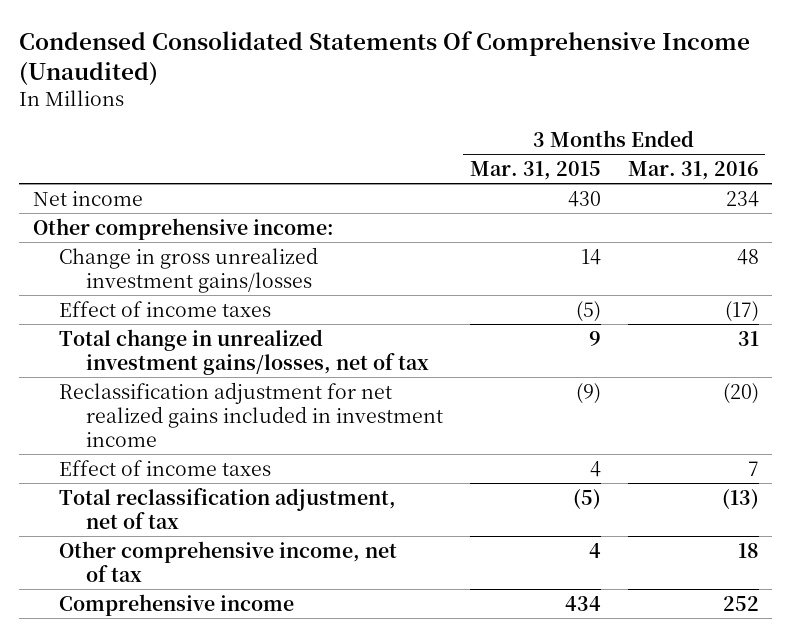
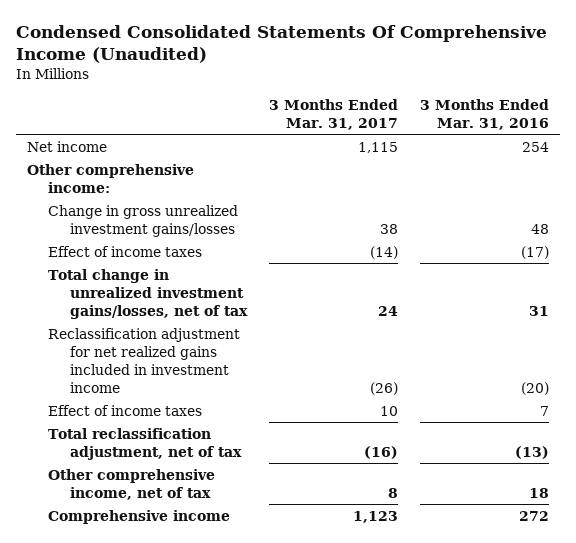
[469,160,601,180] Mar. 31, 2015 -> none
none -> [269,98,399,130] 3 Months Ended Mar. 31, 2017
[725,190,759,207] 234 -> [522,141,550,152] 254
[722,595,759,611] 252 -> [519,510,550,521] 272

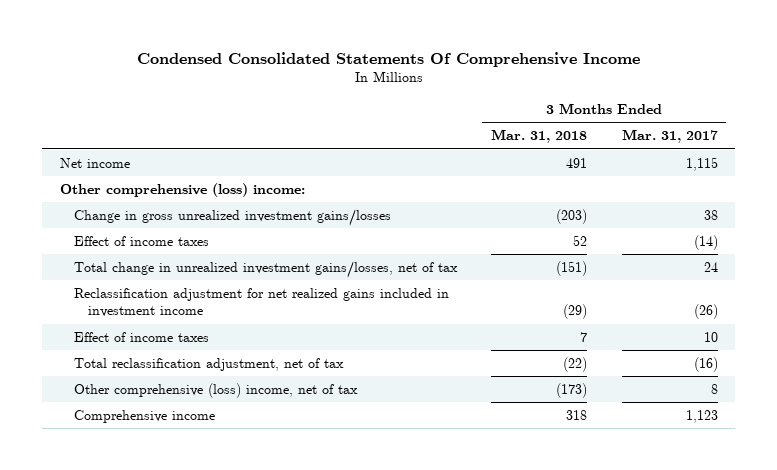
[15,24,547,63] Condensed Consolidated Statements Of Comprehensive Income (Unaudited) -> [136,51,640,67] Condensed Consolidated Statements Of Comprehensive Income
[420,98,550,130] 3 Months Ended Mar. 31, 2016 -> none
none -> [491,129,588,144] Mar. 31, 2018
[26,163,194,193] Other comprehensive income: -> [59,182,305,197] Other comprehensive (loss) income:
[48,468,216,500] Other comprehensive income, net of tax -> [73,382,358,398] Other comprehensive (loss) income, net of tax

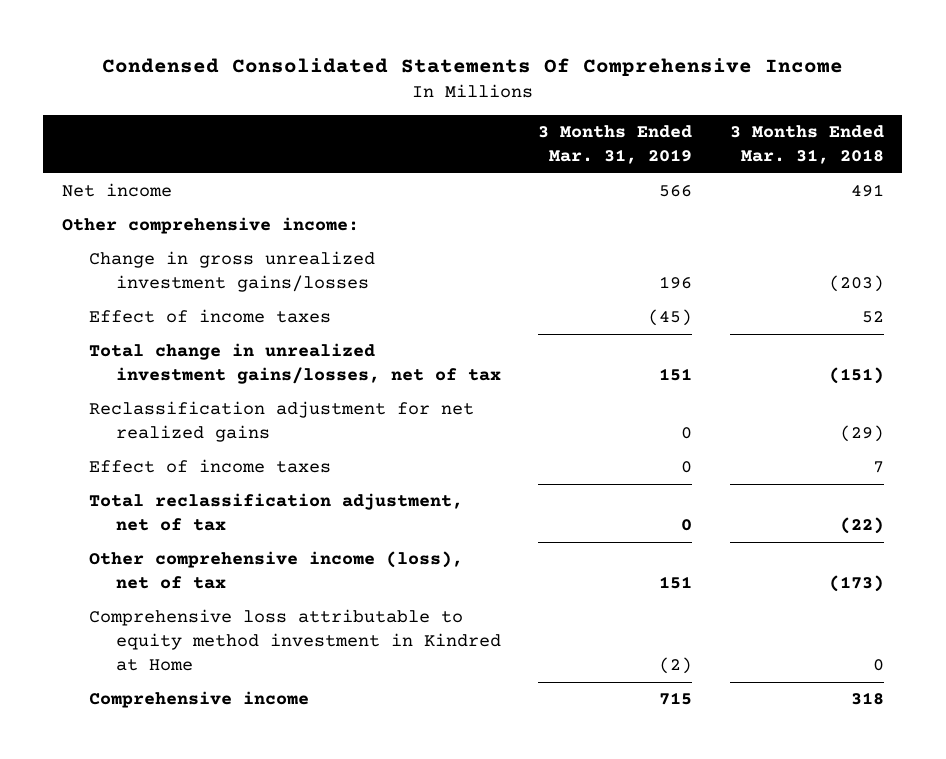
[621,129,718,144] Mar. 31, 2017 -> none
none -> [538,125,693,165] 3 Months Ended Mar. 31, 2019
[59,182,305,197] Other comprehensive (loss) income: -> [61,217,359,235] Other comprehensive income:
[73,287,449,318] Reclassification adjustment for net realized gains included in investment income -> [89,401,475,443] Reclassification adjustment for net realized gains
[73,382,358,398] Other comprehensive (loss) income, net of tax -> [89,551,464,590] Other comprehensive income (loss), net of tax
none -> [89,609,502,671] Comprehensive loss attributable to equity method investment in Kindred at Home

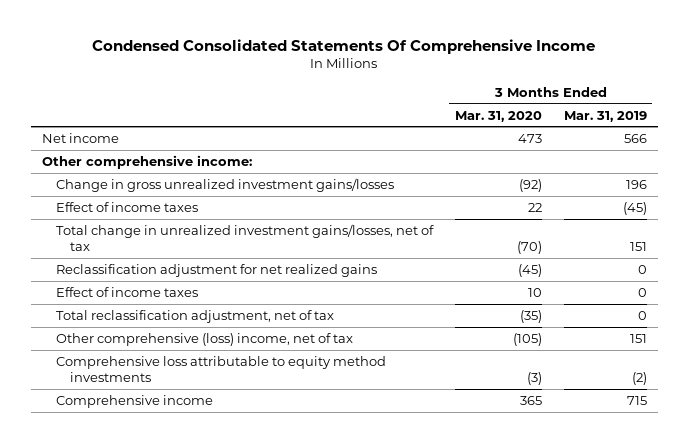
[729,125,884,165] 3 Months Ended Mar. 31, 2018 -> none
none -> [454,110,542,122] Mar. 31, 2020
[89,551,464,590] Other comprehensive income (loss), net of tax -> [55,332,353,346] Other comprehensive (loss) income, net of tax
[89,609,502,671] Comprehensive loss attributable to equity method investment in Kindred at Home -> [55,355,386,383] Comprehensive loss attributable to equity method investments

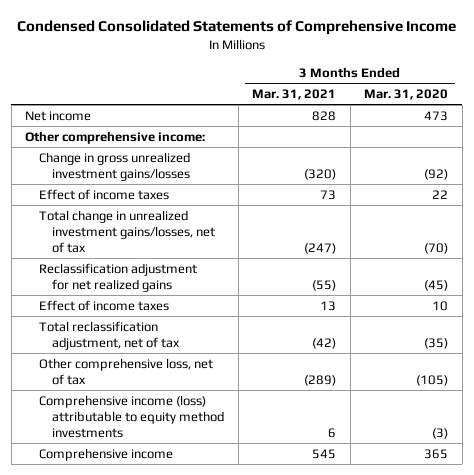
[92,38,596,54] Condensed Consolidated Statements Of Comprehensive Income -> [16,20,456,36] Condensed Consolidated Statements of Comprehensive Income
[563,110,647,122] Mar. 31, 2019 -> none
none -> [252,88,337,100] Mar. 31, 2021
[55,332,353,346] Other comprehensive (loss) income, net of tax -> [38,357,213,385] Other comprehensive loss, net of tax
[55,355,386,383] Comprehensive loss attributable to equity method investments -> [38,394,225,439] Comprehensive income (loss) attributable to equity method investments

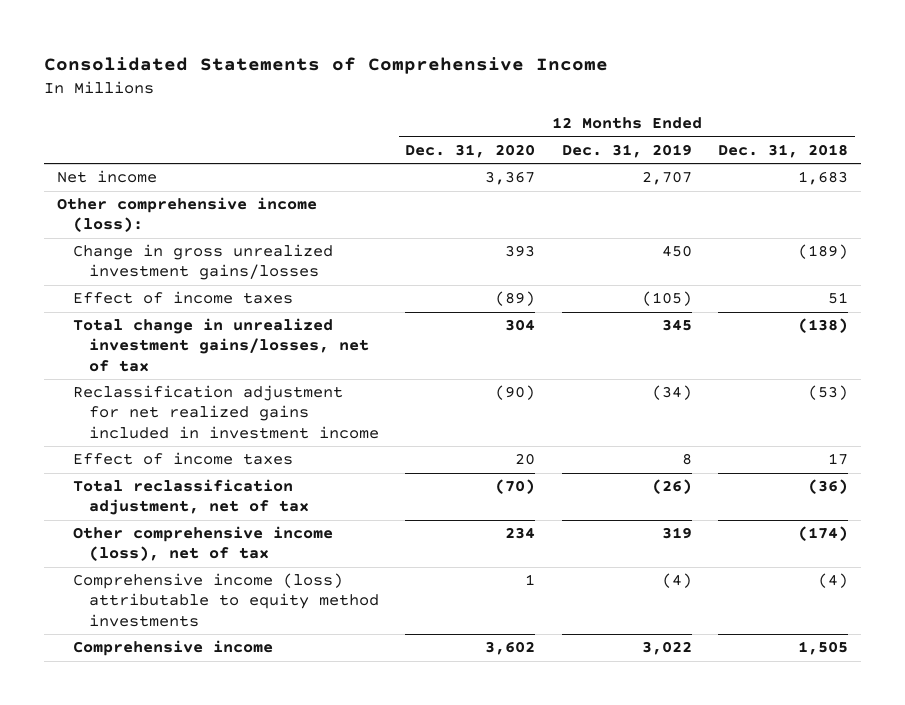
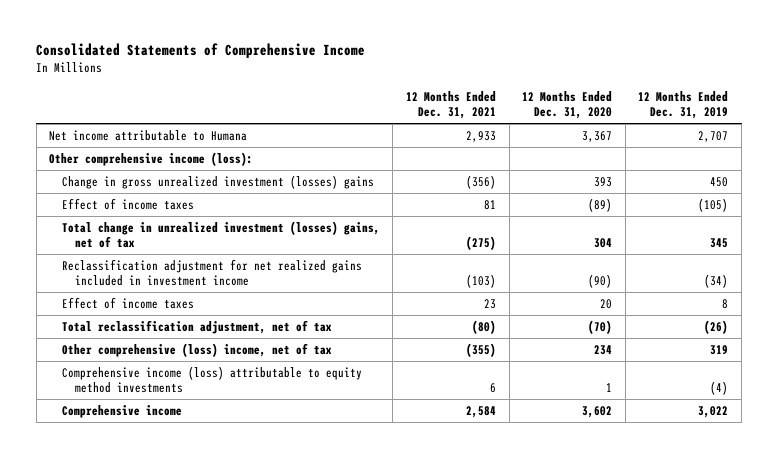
[718,143,849,158] Dec. 31, 2018 -> none
none -> [406,90,497,119] 12 Months Ended Dec. 31, 2021
[57,170,158,184] Net income -> [49,130,248,142] Net income attributable to Humana
[73,244,334,281] Change in gross unrealized investment gains/losses -> [61,175,374,190] Change in gross unrealized investment (losses) gains
[73,318,369,372] Total change in unrealized investment gains/losses, net of tax -> [61,221,380,248] Total change in unrealized investment (losses) gains, net of tax
[73,526,334,562] Other comprehensive income (loss), net of tax -> [61,343,332,358] Other comprehensive (loss) income, net of tax

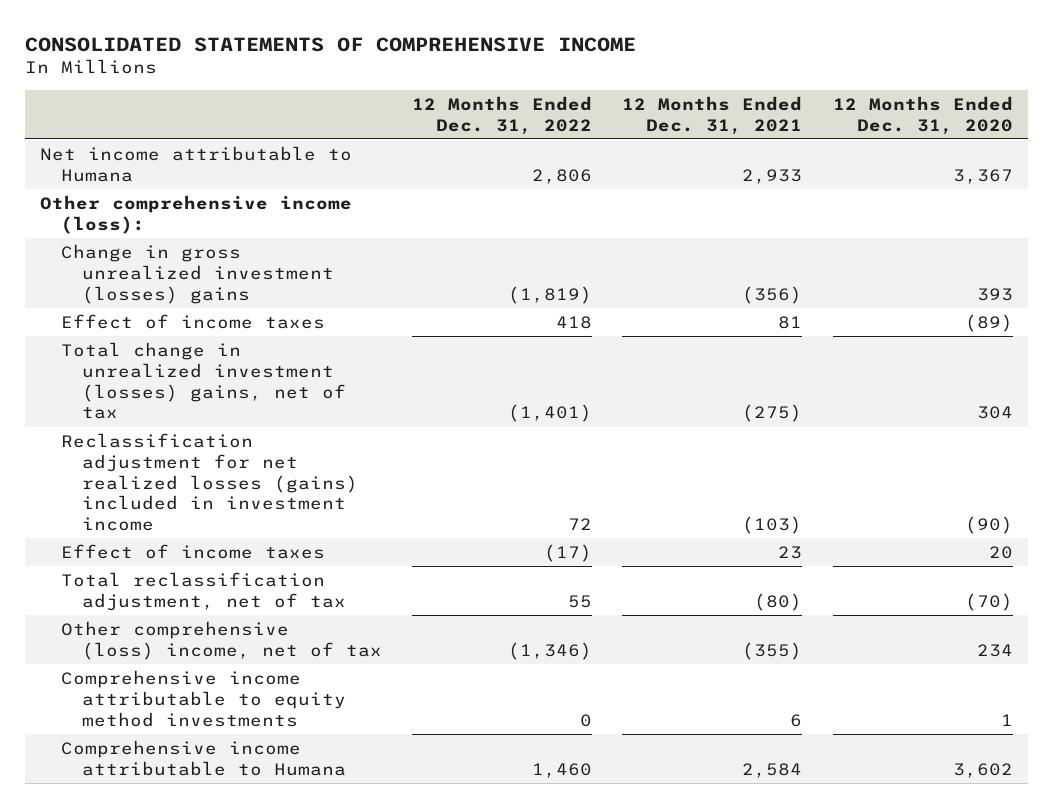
[36,43,366,59] Consolidated Statements of Comprehensive Income -> [25,36,637,52] CONSOLIDATED STATEMENTS OF COMPREHENSIVE INCOME
[638,90,729,119] 12 Months Ended Dec. 31, 2019 -> none
none -> [412,95,593,135] 12 Months Ended Dec. 31, 2022
[61,259,362,286] Reclassification adjustment for net realized gains included in investment income -> [61,432,359,532] Reclassification adjustment for net realized losses (gains) included in investment income
[61,366,362,393] Comprehensive income (loss) attributable to equity method investments -> [61,669,347,727] Comprehensive income attributable to equity method investments
[61,405,182,419] Comprehensive income -> [61,739,347,776] Comprehensive income attributable to Humana

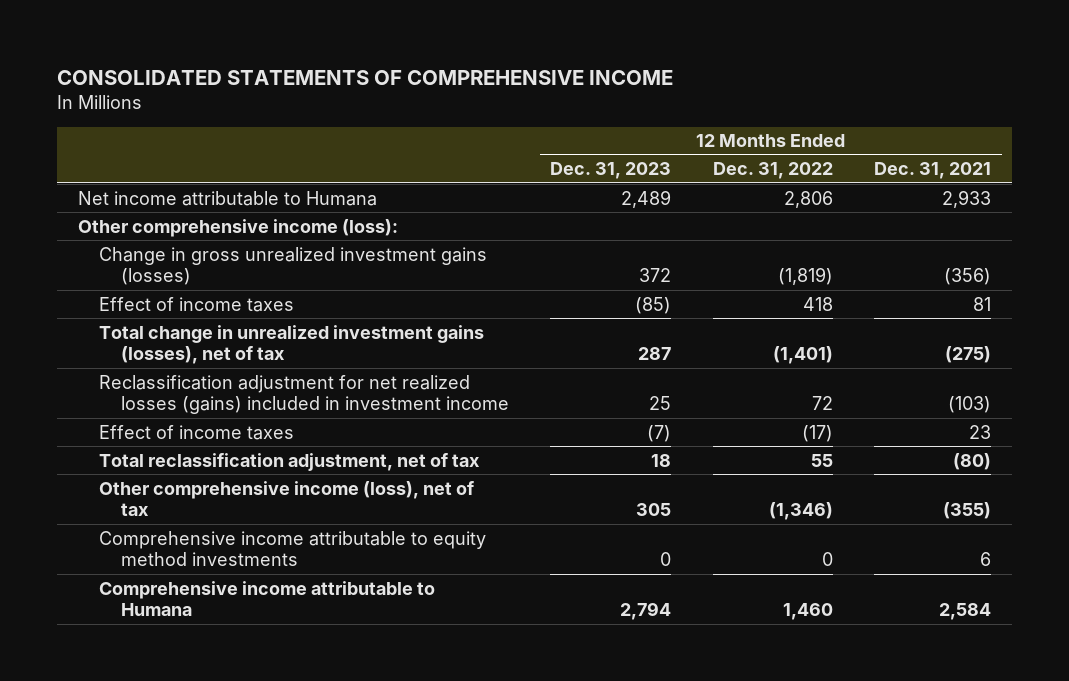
[832,95,1013,135] 12 Months Ended Dec. 31, 2020 -> none
none -> [550,162,672,180] Dec. 31, 2023
[61,243,335,304] Change in gross unrealized investment (losses) gains -> [99,246,488,286] Change in gross unrealized investment gains (losses)
[61,341,347,420] Total change in unrealized investment (losses) gains, net of tax -> [99,324,485,365] Total change in unrealized investment gains (losses), net of tax
[61,620,383,660] Other comprehensive (loss) income, net of tax -> [99,480,475,517] Other comprehensive income (loss), net of tax

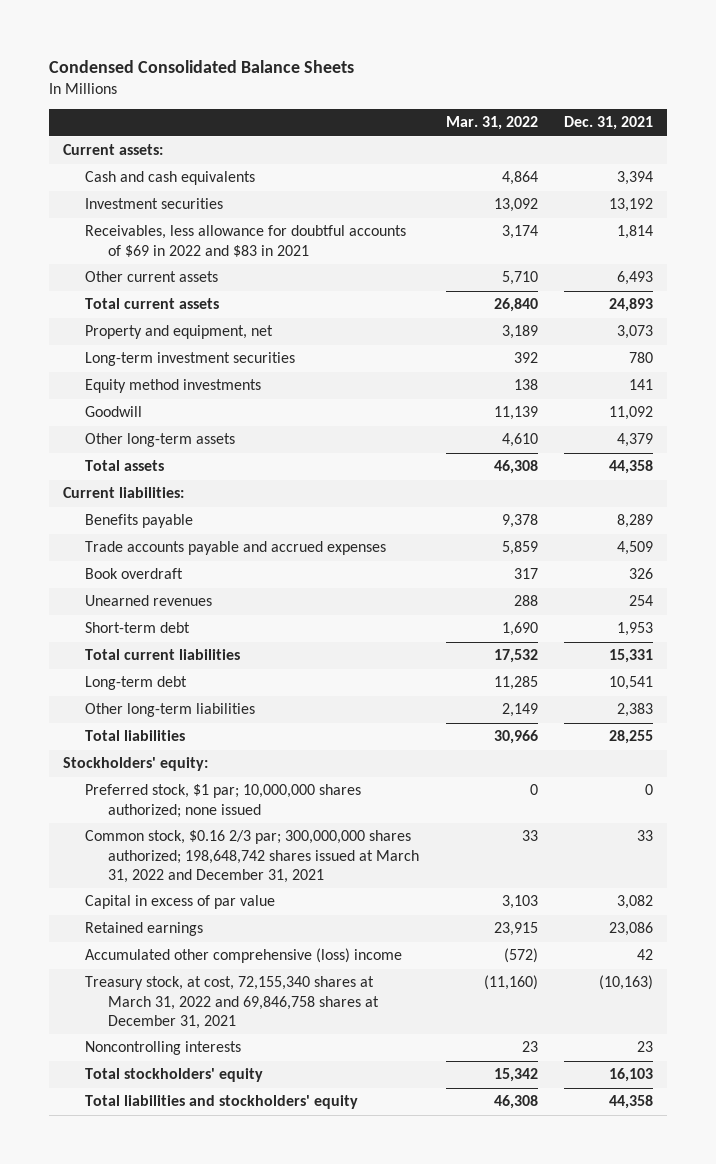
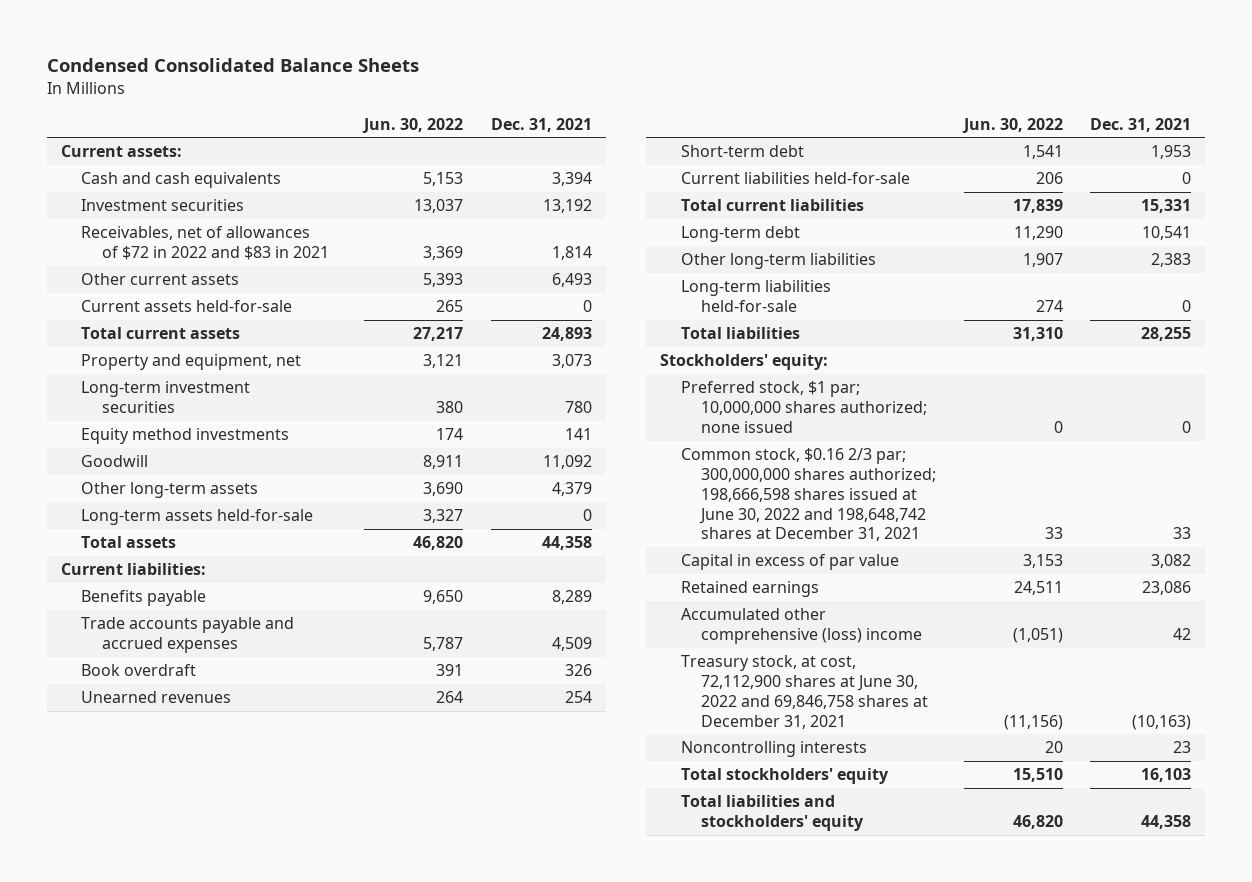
[445,116,538,131] Mar. 31, 2022 -> none
none -> [362,117,464,133] Jun. 30, 2022
[85,225,407,257] Receivables, less allowance for doubtful accounts of $69 in 2022 and $83 in 2021 -> [81,226,329,261] Receivables, net of allowances of $72 in 2022 and $83 in 2021
none -> [81,300,293,313] Current assets held-for-sale
none -> [81,509,314,526] Long-term assets held-for-sale
none -> [680,172,910,185] Current liabilities held-for-sale
none -> [680,280,831,313] Long-term liabilities held-for-sale
[85,830,419,883] Common stock, $0.16 2/3 par; 300,000,000 shares authorized; 198,648,742 shares issued at March 31, 2022 and December 31, 2021 -> [680,448,937,542] Common stock, $0.16 2/3 par; 300,000,000 shares authorized; 198,666,598 shares issued at June 30, 2022 and 198,648,742 shares at December 31, 2021
[85,976,379,1029] Treasury stock, at cost, 72,155,340 shares at March 31, 2022 and 69,846,758 shares at December 31, 2021 -> [680,655,929,729] Treasury stock, at cost, 72,112,900 shares at June 30, 2022 and 69,846,758 shares at December 31, 2021

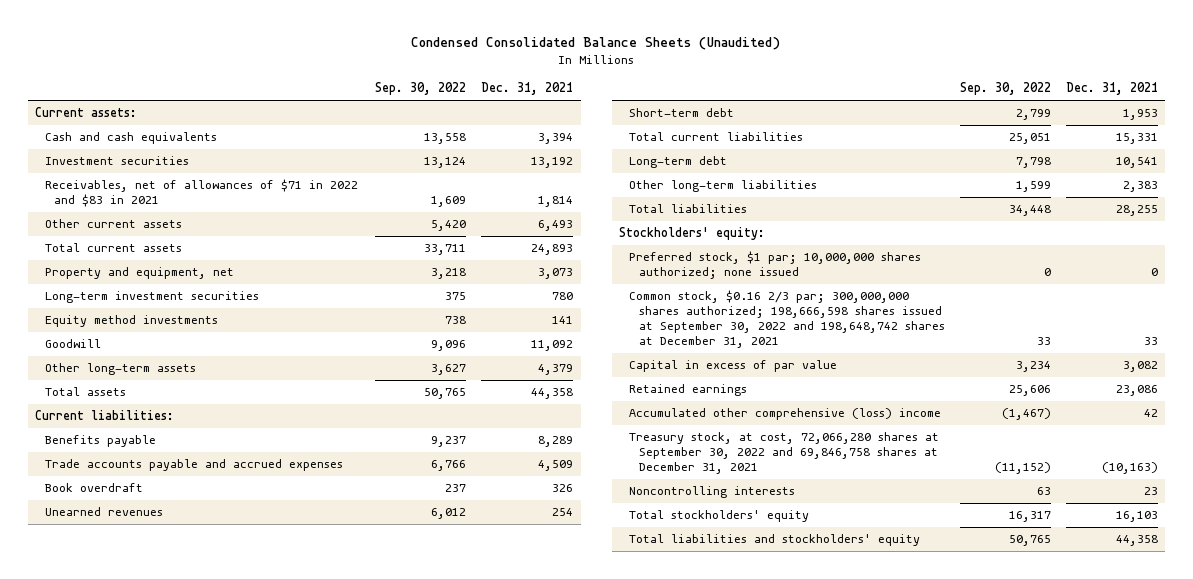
[47,58,420,73] Condensed Consolidated Balance Sheets -> [411,36,781,50] Condensed Consolidated Balance Sheets (Unaudited)
[362,117,464,133] Jun. 30, 2022 -> none
none -> [375,82,467,96] Sep. 30, 2022
[81,226,329,261] Receivables, net of allowances of $72 in 2022 and $83 in 2021 -> [44,179,358,208] Receivables, net of allowances of $71 in 2022 and $83 in 2021
[81,300,293,313] Current assets held-for-sale -> none
[81,509,314,526] Long-term assets held-for-sale -> none
[680,172,910,185] Current liabilities held-for-sale -> none
[680,280,831,313] Long-term liabilities held-for-sale -> none
[680,448,937,542] Common stock, $0.16 2/3 par; 300,000,000 shares authorized; 198,666,598 shares issued at June 30, 2022 and 198,648,742 shares at December 31, 2021 -> [628,290,945,348] Common stock, $0.16 2/3 par; 300,000,000 shares authorized; 198,666,598 shares issued at September 30, 2022 and 198,648,742 shares at December 31, 2021
[680,655,929,729] Treasury stock, at cost, 72,112,900 shares at June 30, 2022 and 69,846,758 shares at December 31, 2021 -> [628,432,939,475] Treasury stock, at cost, 72,066,280 shares at September 30, 2022 and 69,846,758 shares at December 31, 2021

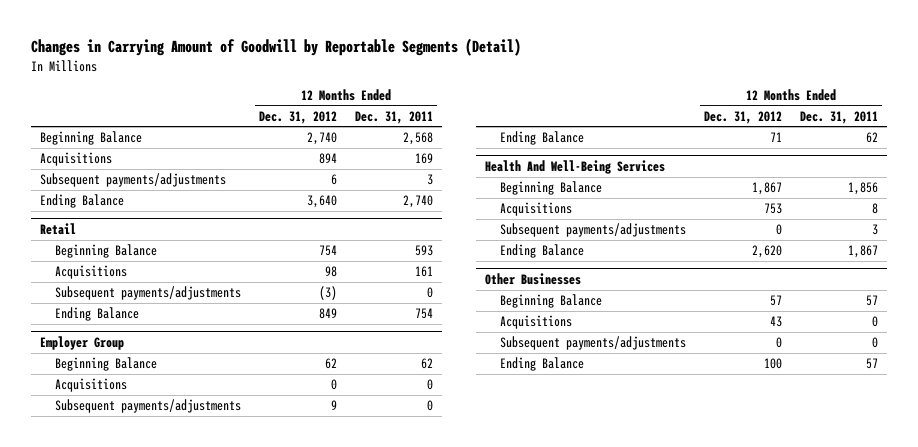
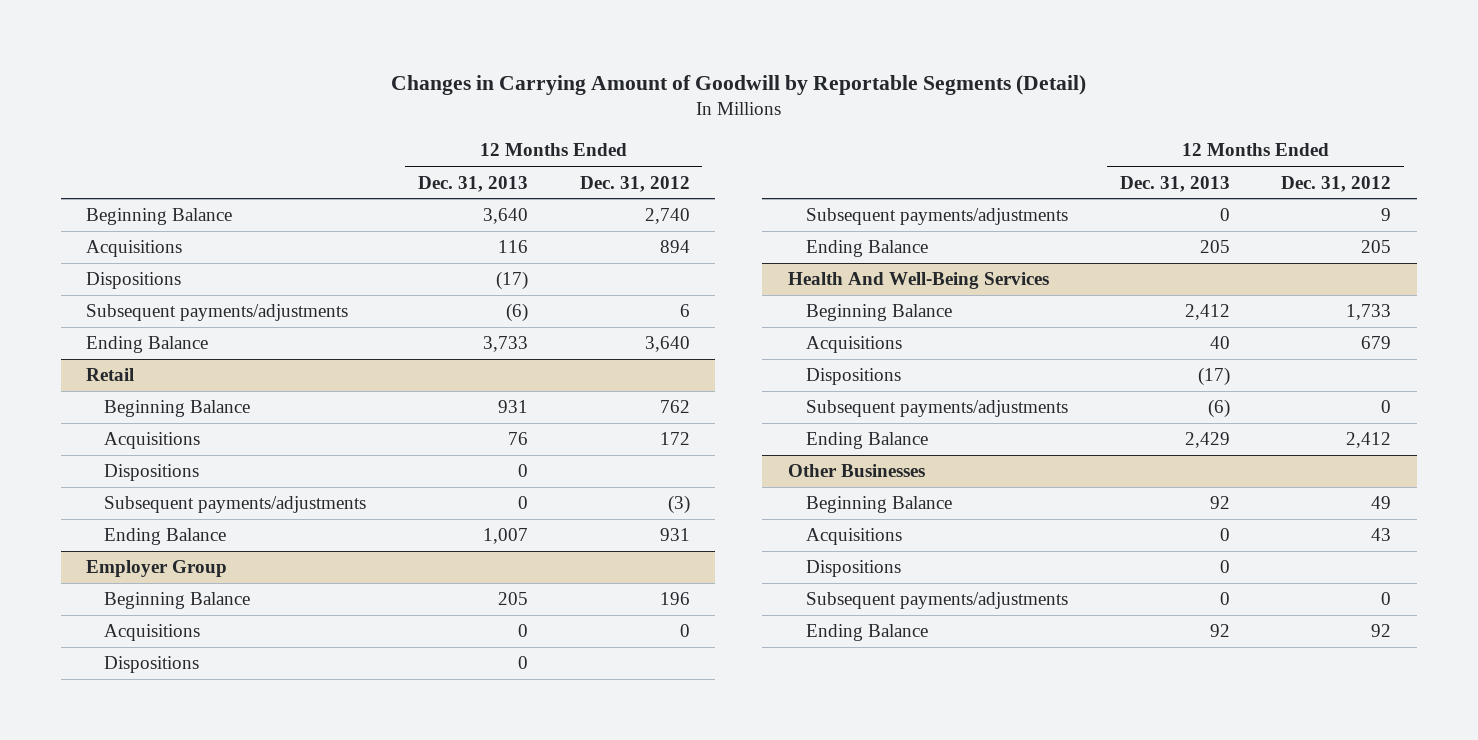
[354,110,433,124] Dec. 31, 2011 -> none
none -> [418,175,529,192] Dec. 31, 2013
none -> [86,272,182,290] Dispositions
[319,245,338,257] 754 -> [659,400,690,414] 762
[325,266,338,278] 98 -> [659,432,690,446] 172
none -> [104,464,200,482] Dispositions
[319,308,338,320] 849 -> [659,528,690,542] 931
[325,358,338,370] 62 -> [659,592,690,606] 196
none -> [104,656,200,674] Dispositions
[770,132,783,143] 71 -> [1361,240,1392,254] 205
[752,182,783,196] 1,867 -> [1346,304,1392,321] 1,733
[764,203,783,215] 753 -> [1361,336,1392,350] 679
none -> [806,368,902,386] Dispositions
[752,245,783,259] 2,620 -> [1346,432,1392,449] 2,412
[770,295,783,307] 57 -> [1371,496,1392,510] 49
none -> [806,560,902,578] Dispositions
[764,358,783,370] 100 -> [1371,624,1392,638] 92

